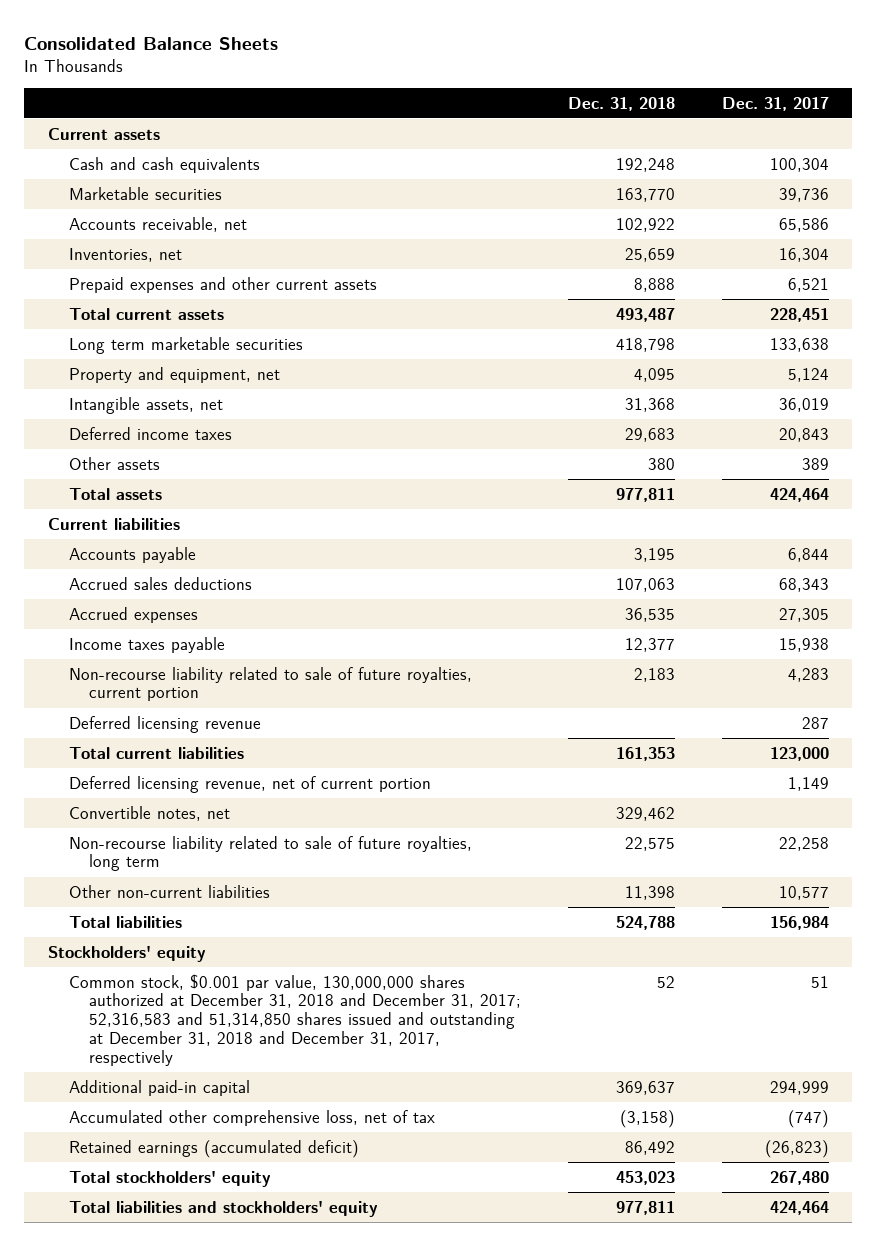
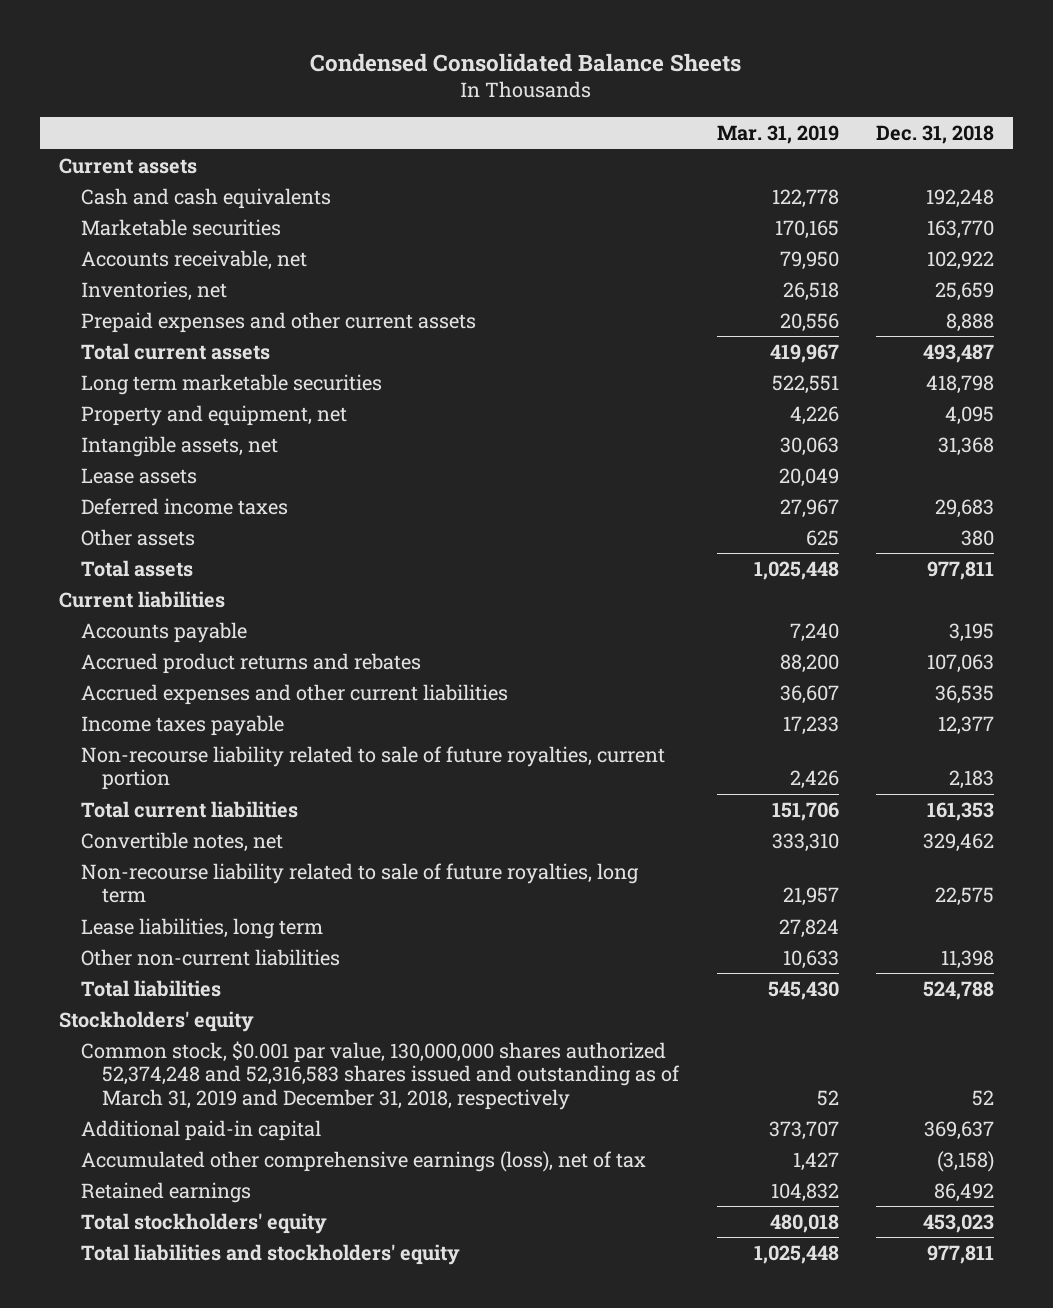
[24,36,279,50] Consolidated Balance Sheets -> [310,52,742,72] Condensed Consolidated Balance Sheets
[721,96,829,111] Dec. 31, 2017 -> none
none -> [716,125,839,145] Mar. 31, 2019
none -> [80,467,197,484] Lease assets
[68,576,252,590] Accrued sales deductions -> [80,652,421,674] Accrued product returns and rebates
[68,606,198,623] Accrued expenses -> [80,683,508,705] Accrued expenses and other current liabilities
[68,715,261,733] Deferred licensing revenue -> none
[68,775,431,793] Deferred licensing revenue, net of current portion -> none
none -> [80,917,323,939] Lease liabilities, long term
[68,973,522,1066] Common stock, $0.001 par value, 130,000,000 shares authorized at December 31, 2018 and December 31, 2017; 52,316,583 and 51,314,850 shares issued and outstanding at December 31, 2018 and December 31, 2017, respectively -> [80,1040,681,1110] Common stock, $0.001 par value, 130,000,000 shares authorized 52,374,248 and 52,316,583 shares issued and outstanding as of March 31, 2019 and December 31, 2018, respectively
[68,1109,435,1126] Accumulated other comprehensive loss, net of tax -> [80,1150,646,1172] Accumulated other comprehensive earnings (loss), net of tax
[68,1139,359,1158] Retained earnings (accumulated deficit) -> [80,1181,251,1203] Retained earnings

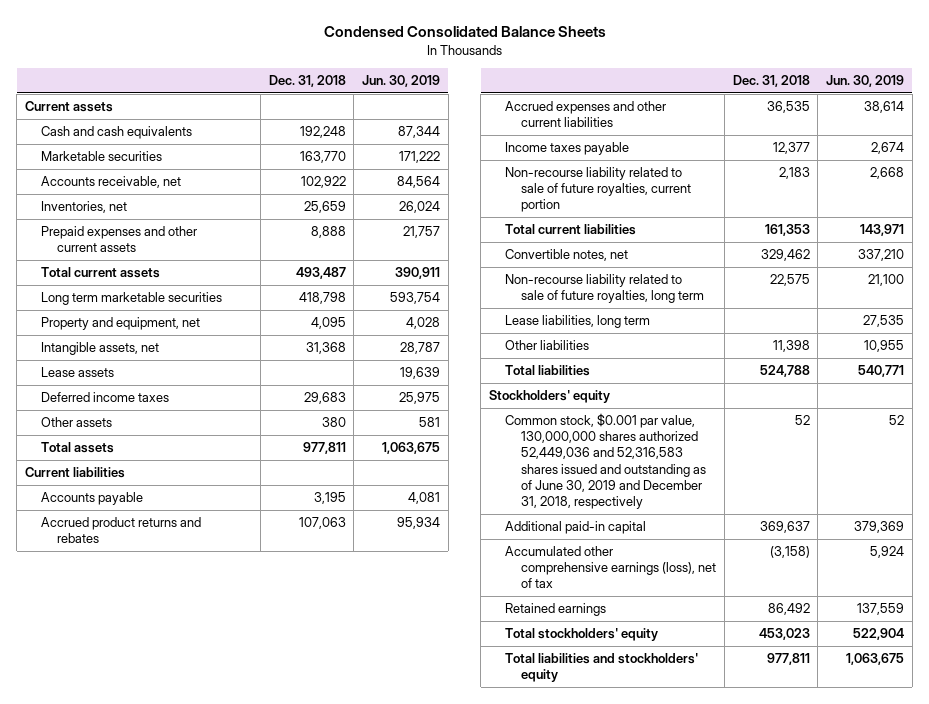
[716,125,839,145] Mar. 31, 2019 -> none
none -> [362,74,441,87] Jun. 30, 2019
[80,948,340,966] Other non-current liabilities -> [505,340,590,351] Other liabilities
[80,1040,681,1110] Common stock, $0.001 par value, 130,000,000 shares authorized 52,374,248 and 52,316,583 shares issued and outstanding as of March 31, 2019 and December 31, 2018, respectively -> [505,413,707,509] Common stock, $0.001 par value, 130,000,000 shares authorized 52,449,036 and 52,316,583 shares issued and outstanding as of June 30, 2019 and December 31, 2018, respectively

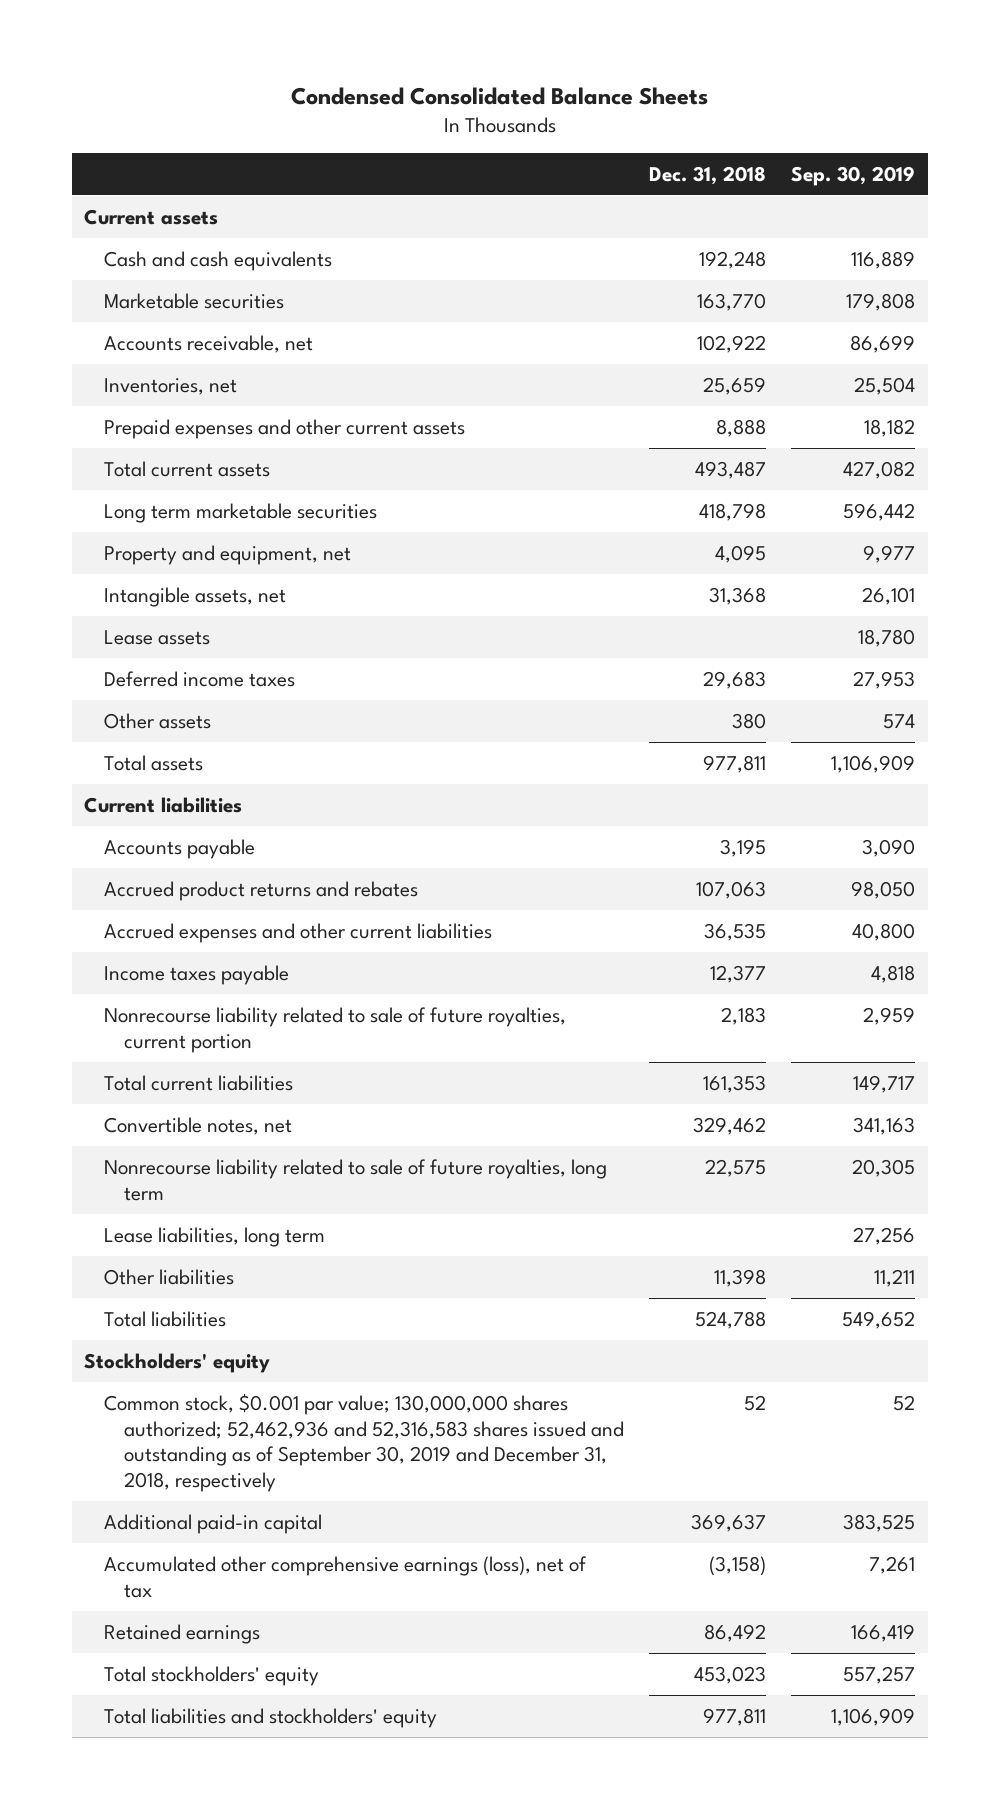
[362,74,441,87] Jun. 30, 2019 -> none
none -> [790,165,915,186] Sep. 30, 2019
[505,167,692,213] Non-recourse liability related to sale of future royalties, current portion -> [103,1006,566,1053] Nonrecourse liability related to sale of future royalties, current portion
[505,274,705,304] Non-recourse liability related to sale of future royalties, long term -> [103,1158,607,1201] Nonrecourse liability related to sale of future royalties, long term
[505,413,707,509] Common stock, $0.001 par value, 130,000,000 shares authorized 52,449,036 and 52,316,583 shares issued and outstanding as of June 30, 2019 and December 31, 2018, respectively -> [103,1392,624,1493] Common stock, $0.001 par value; 130,000,000 shares authorized; 52,462,936 and 52,316,583 shares issued and outstanding as of September 30, 2019 and December 31, 2018, respectively

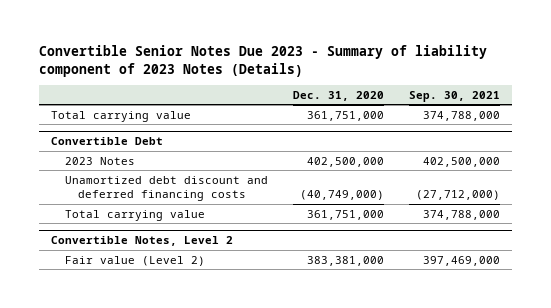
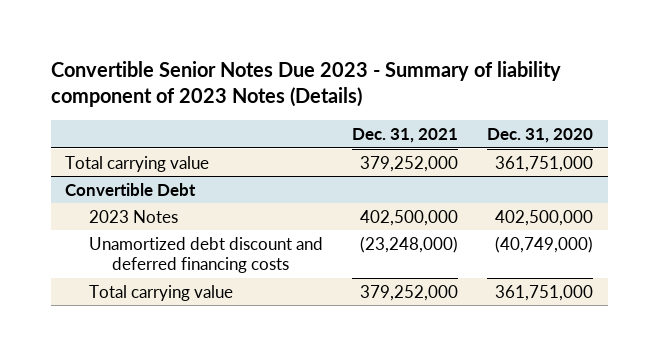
[408,90,500,102] Sep. 30, 2021 -> none
none -> [351,128,458,144] Dec. 31, 2021
[51,235,234,246] Convertible Notes, Level 2 -> none
[64,255,205,266] Fair value (Level 2) -> none

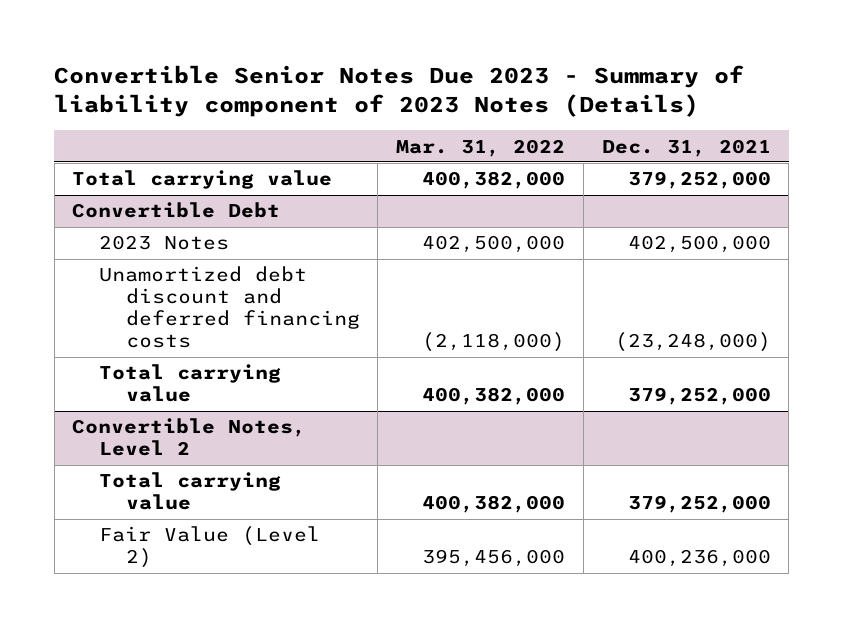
[487,128,594,144] Dec. 31, 2020 -> none
none -> [396,138,566,157] Mar. 31, 2022
none -> [72,418,307,457] Convertible Notes, Level 2
none -> [98,472,281,511] Total carrying value
none -> [98,526,320,569] Fair Value (Level 2)

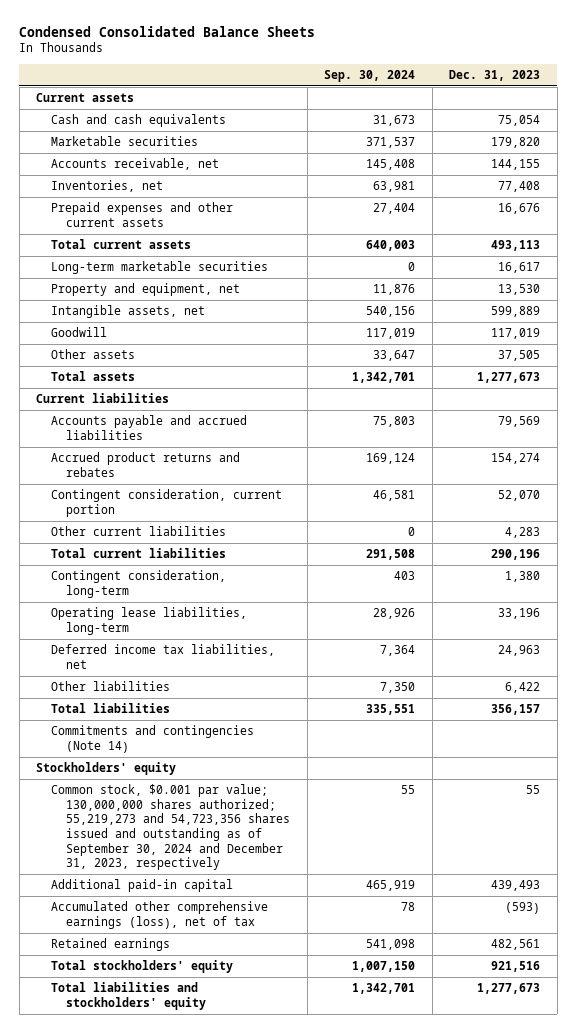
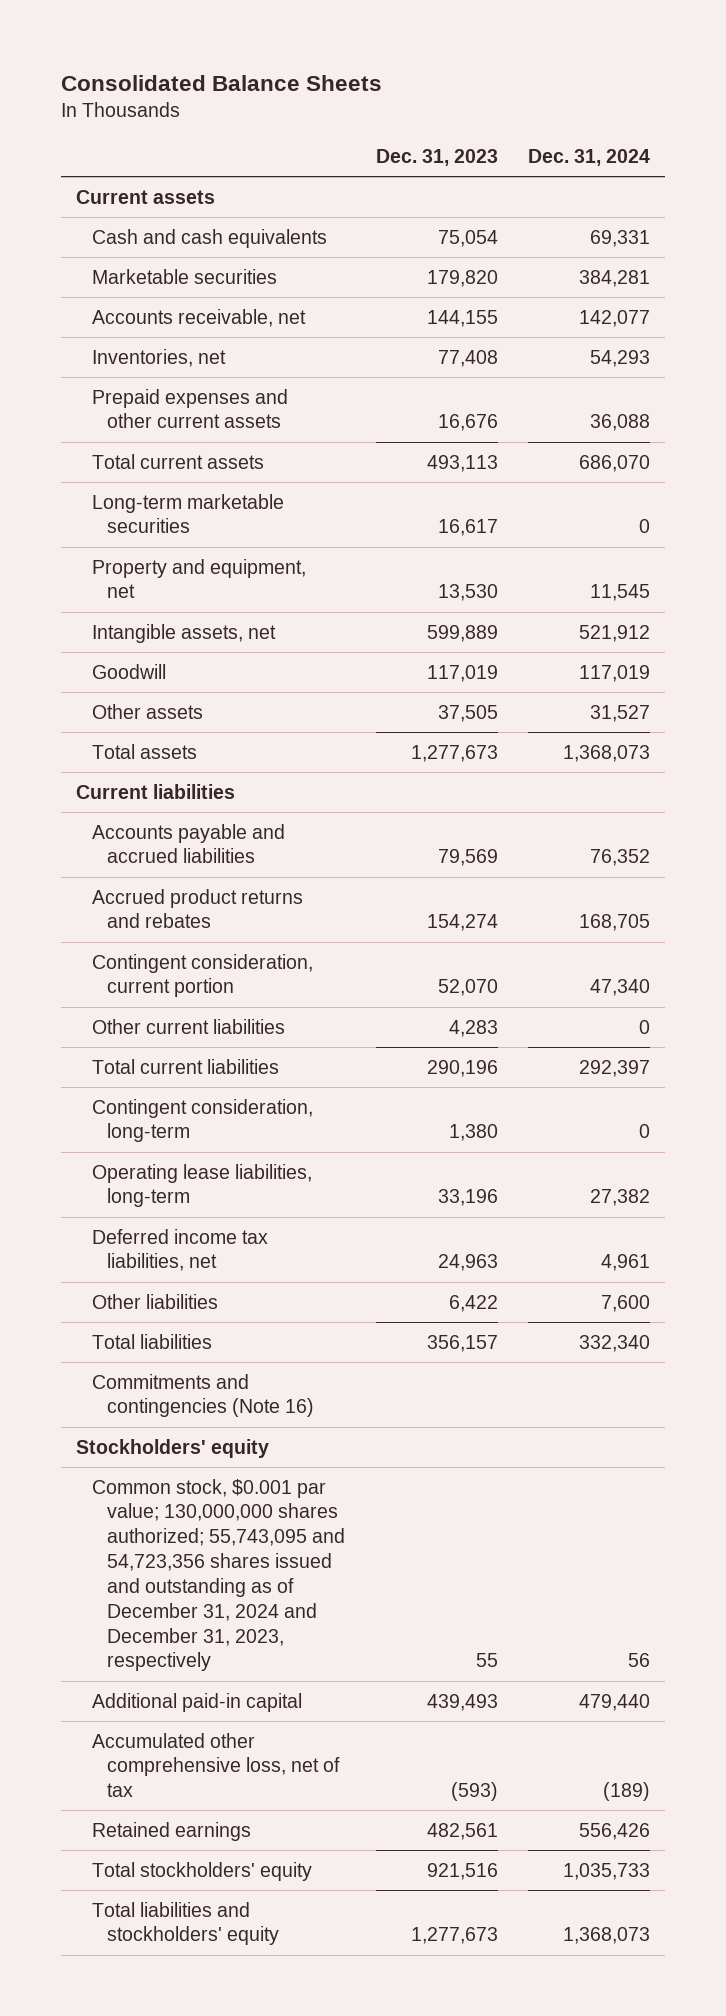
[19,25,316,37] Condensed Consolidated Balance Sheets -> [60,74,382,91] Consolidated Balance Sheets
[324,69,416,82] Sep. 30, 2024 -> none
none -> [527,148,650,166] Dec. 31, 2024
[51,725,255,753] Commitments and contingencies (Note 14) -> [91,1373,315,1418] Commitments and contingencies (Note 16)
[51,784,291,871] Common stock, $0.001 par value; 130,000,000 shares authorized; 55,219,273 and 54,723,356 shares issued and outstanding as of September 30, 2024 and December 31, 2023, respectively -> [91,1478,346,1672] Common stock, $0.001 par value; 130,000,000 shares authorized; 55,743,095 and 54,723,356 shares issued and outstanding as of December 31, 2024 and December 31, 2023, respectively
[51,901,269,929] Accumulated other comprehensive earnings (loss), net of tax -> [91,1732,341,1798] Accumulated other comprehensive loss, net of tax

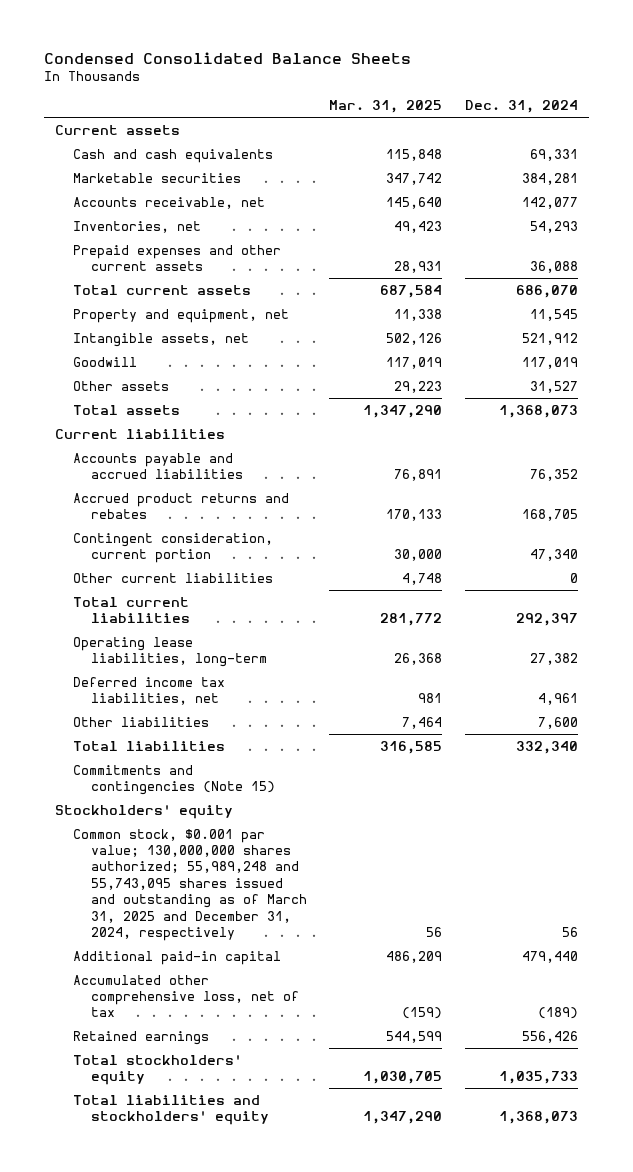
[60,74,382,91] Consolidated Balance Sheets -> [43,51,411,64] Condensed Consolidated Balance Sheets
[375,148,498,166] Dec. 31, 2023 -> none
none -> [329,100,443,114] Mar. 31, 2025
[91,493,284,534] Long-term marketable securities -> none
[91,1098,313,1143] Contingent consideration, long-term -> none
[91,1373,315,1418] Commitments and contingencies (Note 16) -> [72,764,275,796] Commitments and contingencies (Note 15)
[91,1478,346,1672] Common stock, $0.001 par value; 130,000,000 shares authorized; 55,743,095 and 54,723,356 shares issued and outstanding as of December 31, 2024 and December 31, 2023, respectively -> [72,828,307,942] Common stock, $0.001 par value; 130,000,000 shares authorized; 55,989,248 and 55,743,095 shares issued and outstanding as of March 31, 2025 and December 31, 2024, respectively

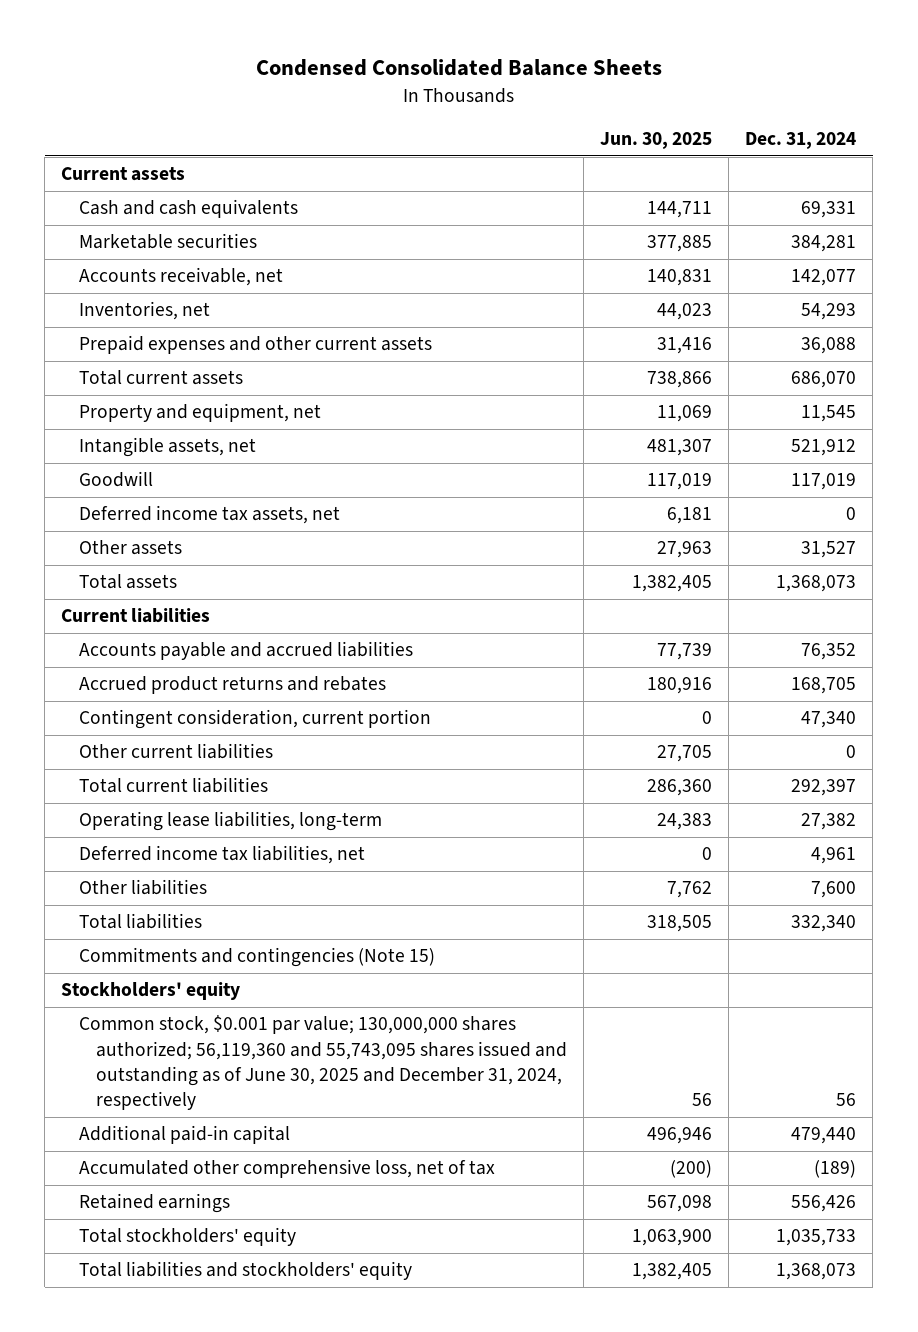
[329,100,443,114] Mar. 31, 2025 -> none
none -> [600,132,713,150] Jun. 30, 2025
none -> [78,505,340,525] Deferred income tax assets, net
[72,828,307,942] Common stock, $0.001 par value; 130,000,000 shares authorized; 55,989,248 and 55,743,095 shares issued and outstanding as of March 31, 2025 and December 31, 2024, respectively -> [78,1015,568,1111] Common stock, $0.001 par value; 130,000,000 shares authorized; 56,119,360 and 55,743,095 shares issued and outstanding as of June 30, 2025 and December 31, 2024, respectively

